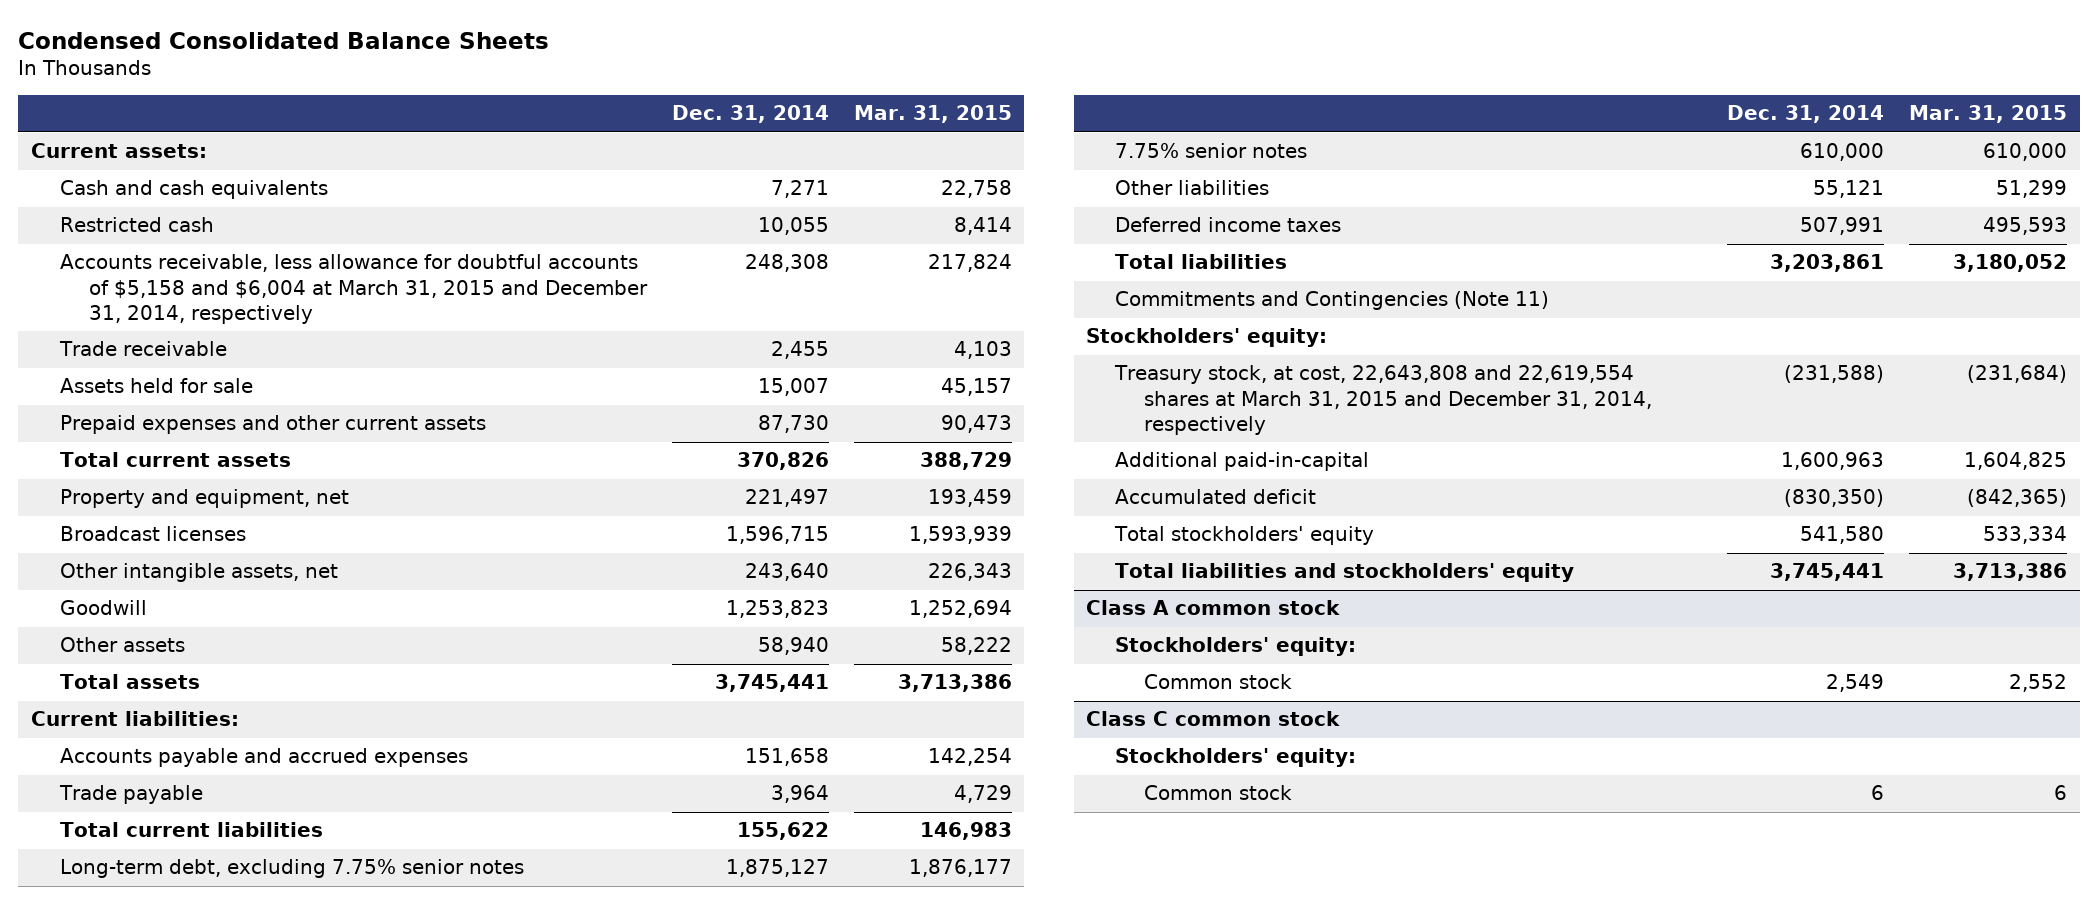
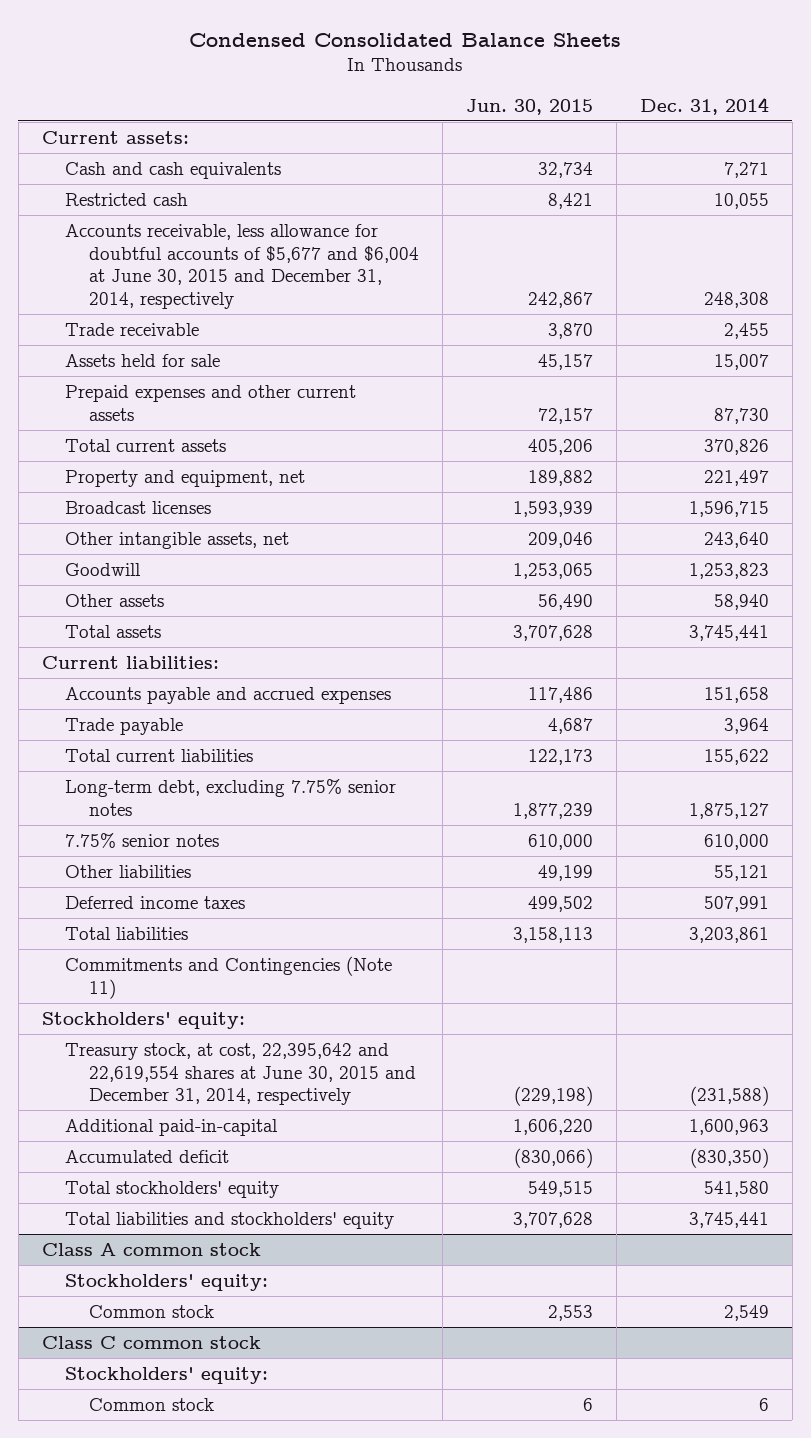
[853,105,1012,124] Mar. 31, 2015 -> none
none -> [465,98,593,115] Jun. 30, 2015
[59,254,648,325] Accounts receivable, less allowance for doubtful accounts of $5,158 and $6,004 at March 31, 2015 and December 31, 2014, respectively -> [65,223,420,309] Accounts receivable, less allowance for doubtful accounts of $5,677 and $6,004 at June 30, 2015 and December 31, 2014, respectively
[1114,365,1653,436] Treasury stock, at cost, 22,643,808 and 22,619,554 shares at March 31, 2015 and December 31, 2014, respectively -> [65,1042,417,1106] Treasury stock, at cost, 22,395,642 and 22,619,554 shares at June 30, 2015 and December 31, 2014, respectively

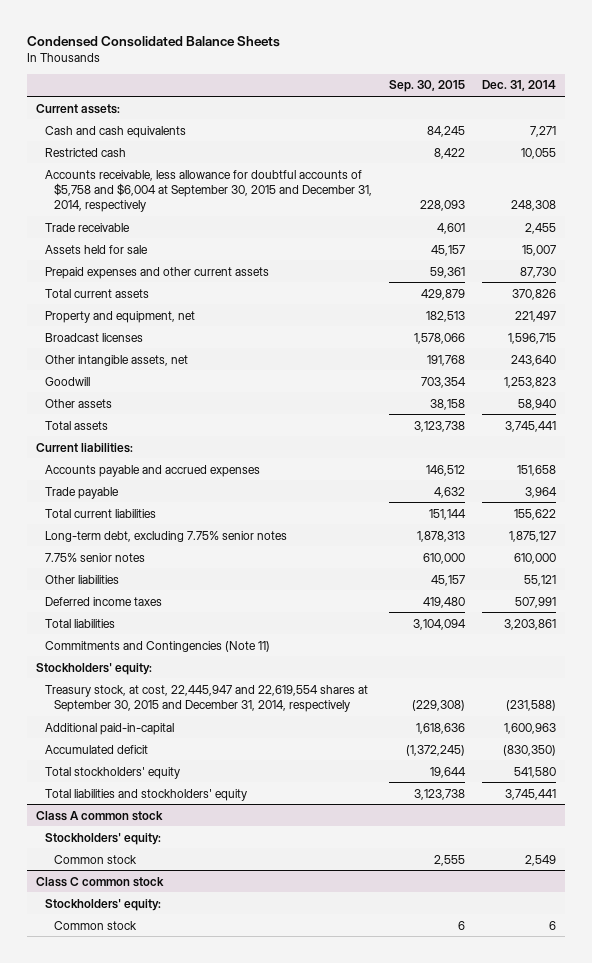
[465,98,593,115] Jun. 30, 2015 -> none
none -> [389,80,466,93] Sep. 30, 2015
[65,223,420,309] Accounts receivable, less allowance for doubtful accounts of $5,677 and $6,004 at June 30, 2015 and December 31, 2014, respectively -> [44,169,372,213] Accounts receivable, less allowance for doubtful accounts of $5,758 and $6,004 at September 30, 2015 and December 31, 2014, respectively
[65,1042,417,1106] Treasury stock, at cost, 22,395,642 and 22,619,554 shares at June 30, 2015 and December 31, 2014, respectively -> [44,684,368,712] Treasury stock, at cost, 22,445,947 and 22,619,554 shares at September 30, 2015 and December 31, 2014, respectively

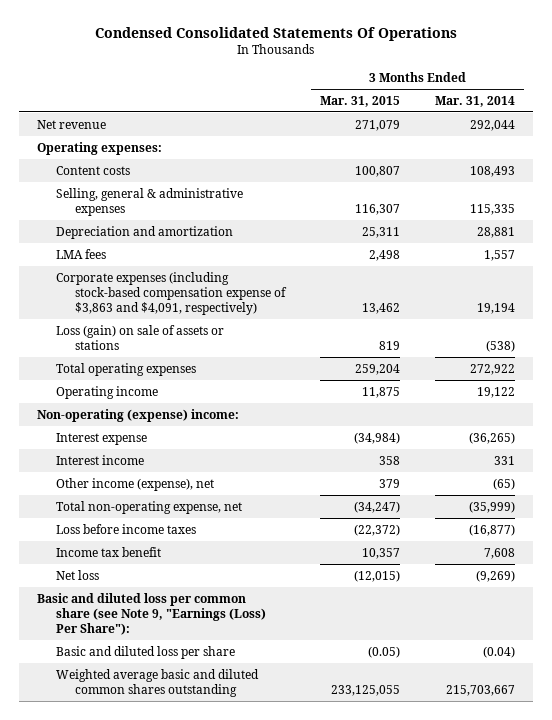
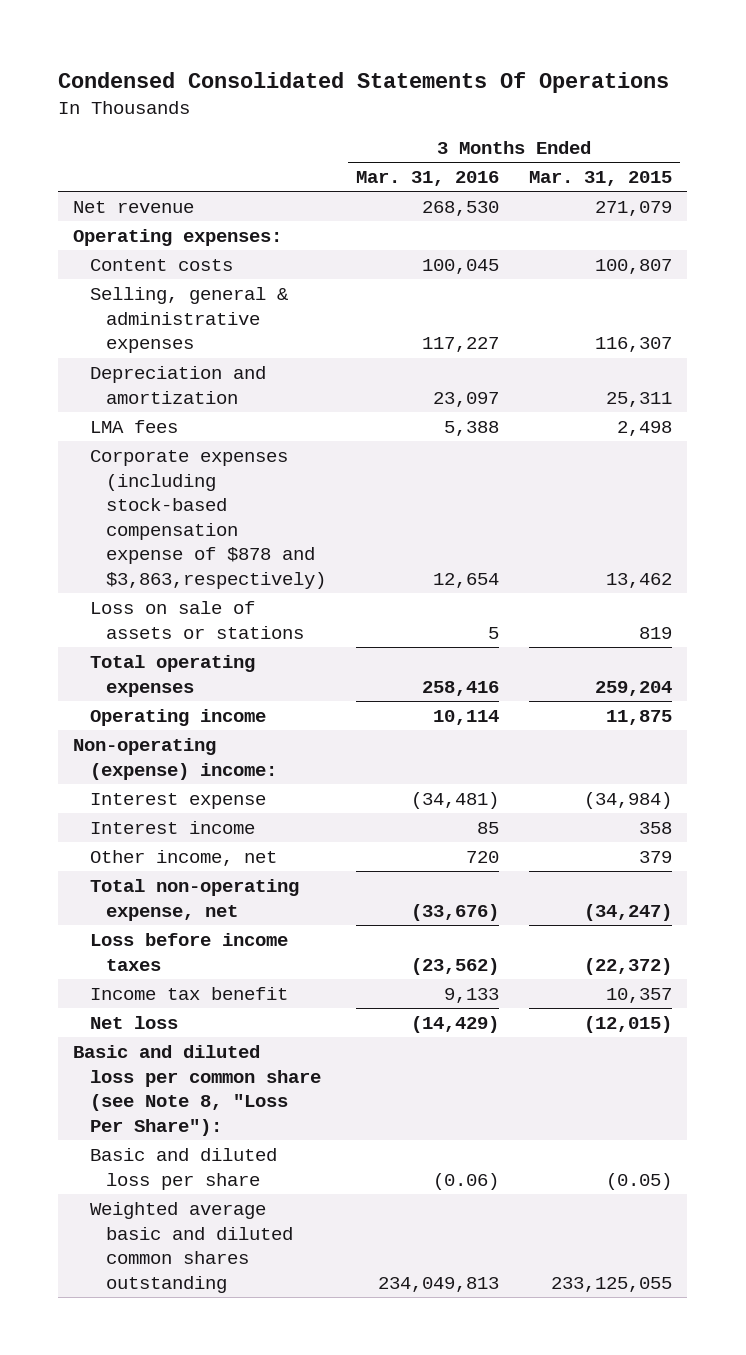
[435,95,516,107] Mar. 31, 2014 -> none
none -> [355,171,499,187] Mar. 31, 2016
[55,271,288,315] Corporate expenses (including stock-based compensation expense of $3,863 and $4,091, respectively) -> [89,449,326,590] Corporate expenses (including stock-based compensation expense of $878 and $3,863,respectively)
[55,324,224,350] Loss (gain) on sale of assets or stations -> [89,600,304,639] Loss on sale of assets or stations
[55,477,214,491] Other income (expense), net -> [89,849,277,866] Other income, net
[36,592,266,635] Basic and diluted loss per common share (see Note 9, "Earnings (Loss) Per Share"): -> [73,1044,321,1136] Basic and diluted loss per common share (see Note 8, "Loss Per Share"):

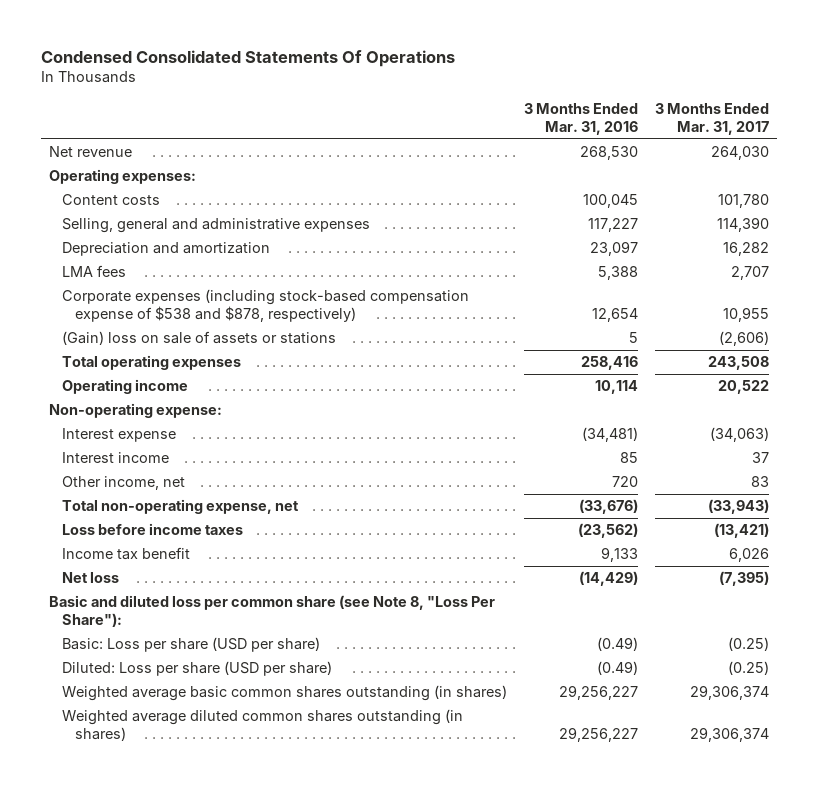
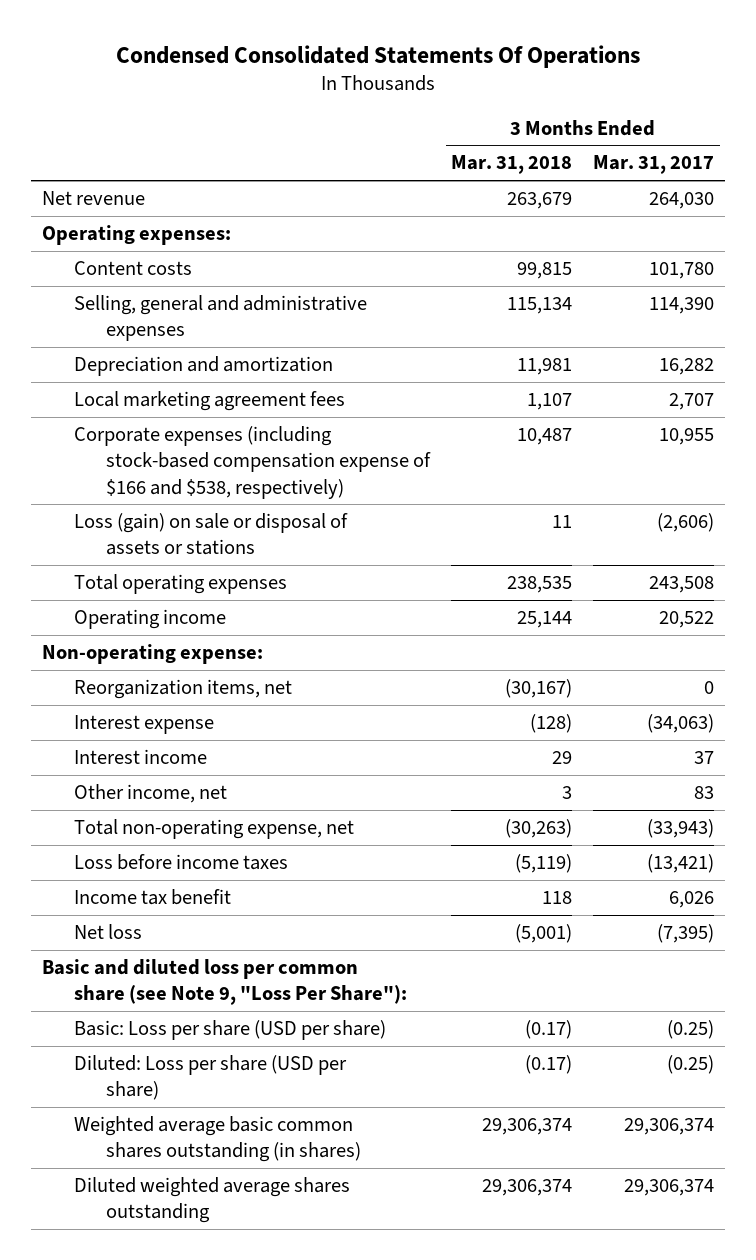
[523,102,638,135] 3 Months Ended Mar. 31, 2016 -> none
none -> [450,155,572,175] Mar. 31, 2018
[62,265,127,278] LMA fees -> [73,391,345,412] Local marketing agreement fees
[62,289,470,323] Corporate expenses (including stock-based compensation expense of $538 and $878, respectively) -> [73,426,431,499] Corporate expenses (including stock-based compensation expense of $166 and $538, respectively)
[62,331,337,346] (Gain) loss on sale of assets or stations -> [73,513,348,556] Loss (gain) on sale or disposal of assets or stations
none -> [73,679,292,700] Reorganization items, net
[49,595,496,628] Basic and diluted loss per common share (see Note 8, "Loss Per Share"): -> [41,959,407,1006] Basic and diluted loss per common share (see Note 9, "Loss Per Share"):
[62,709,464,742] Weighted average diluted common shares outstanding (in shares) -> [73,1177,350,1224] Diluted weighted average shares outstanding

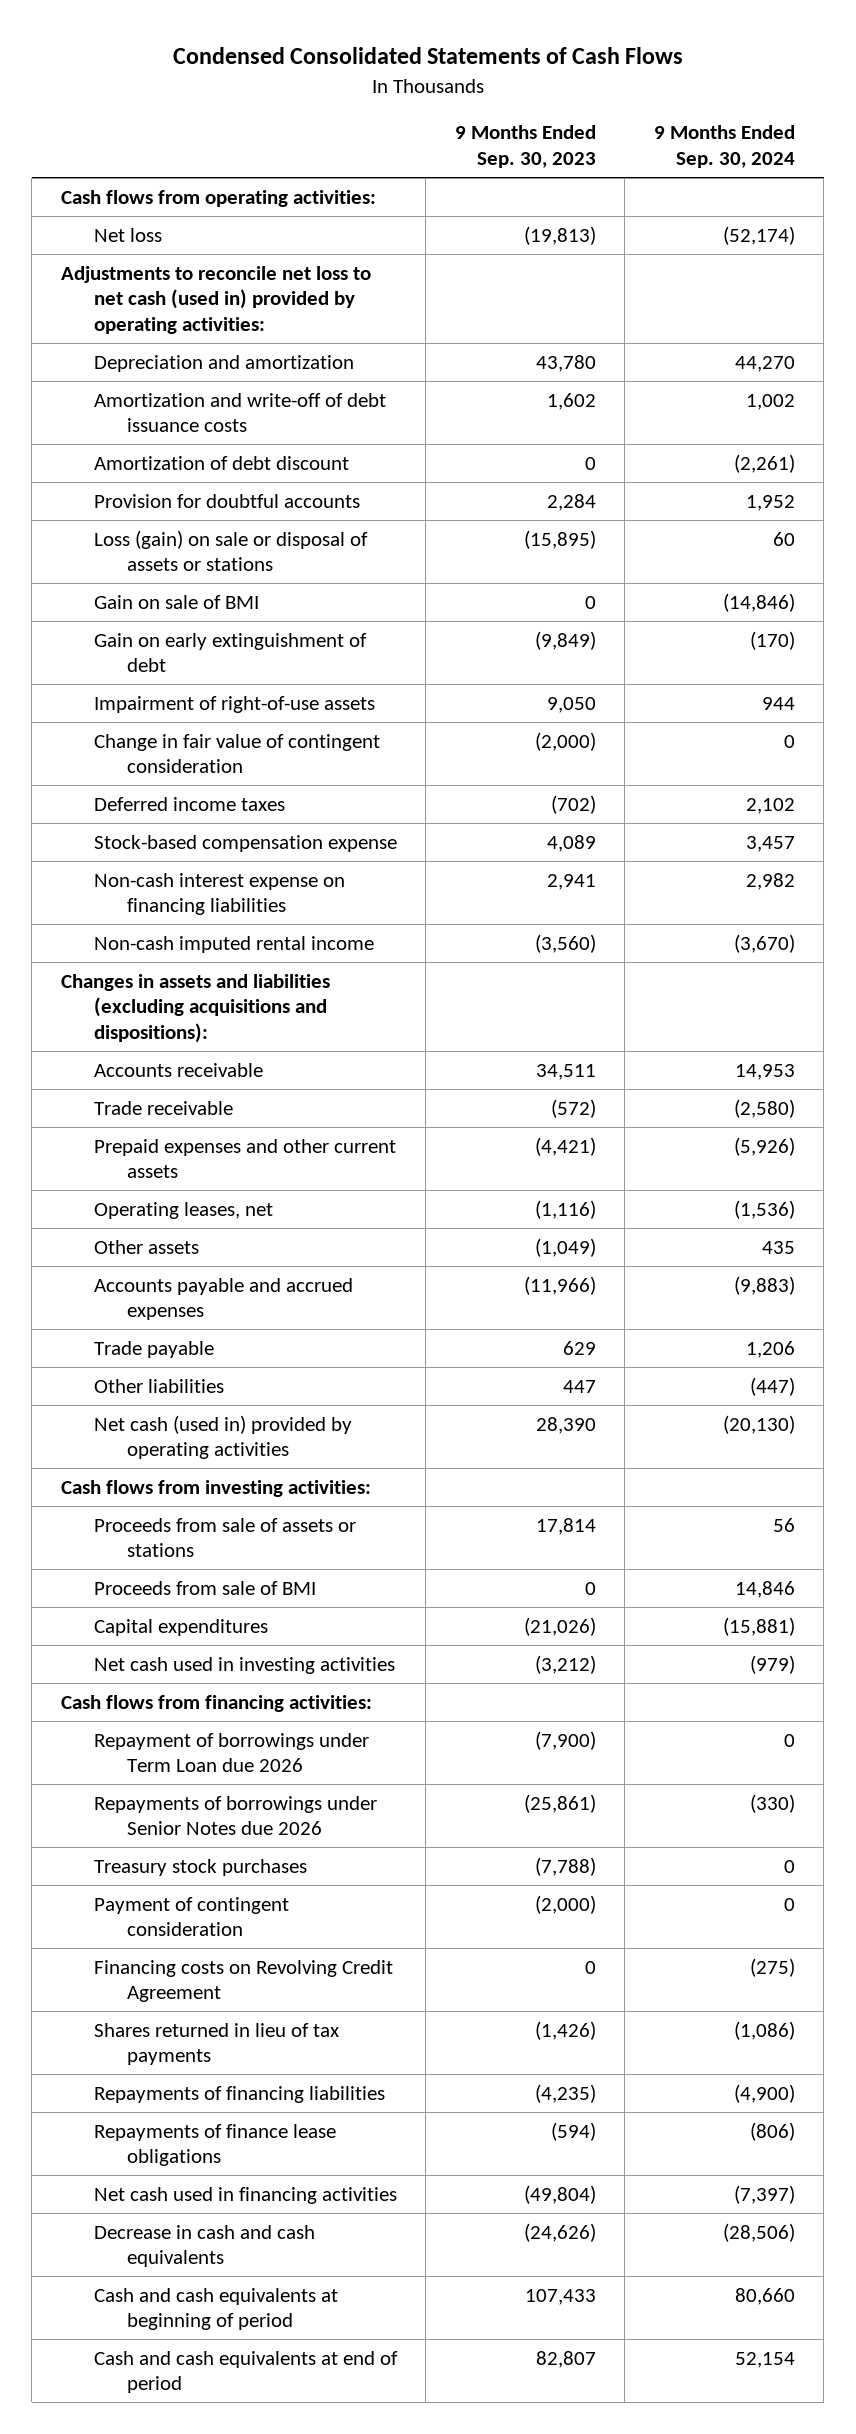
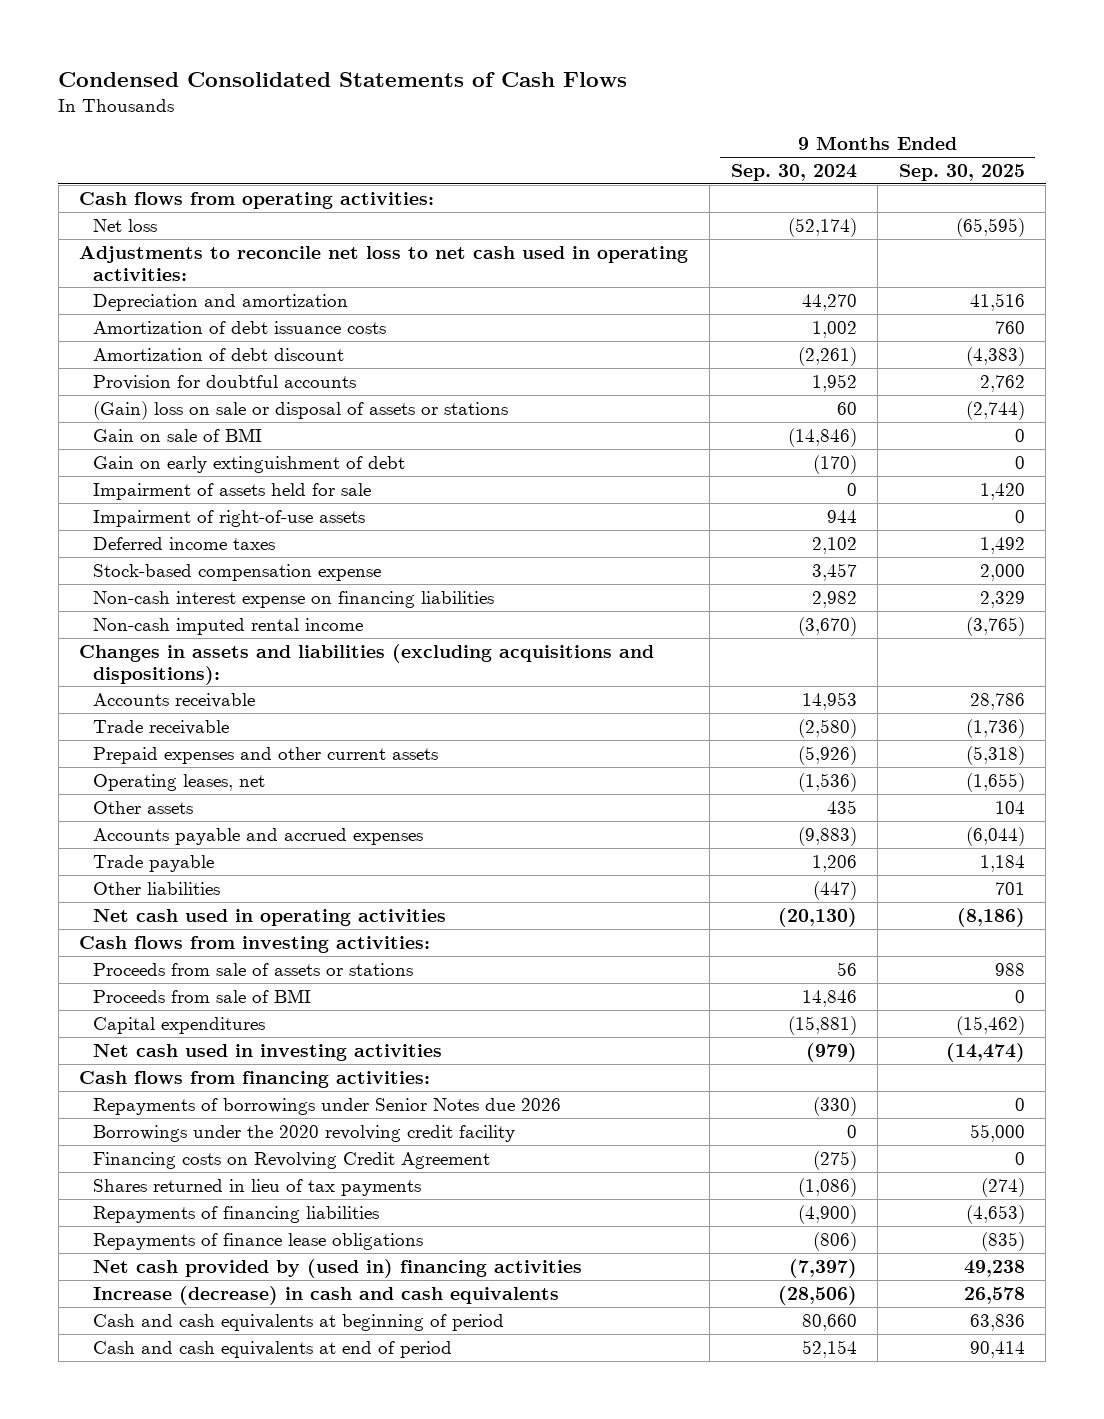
[454,125,596,169] 9 Months Ended Sep. 30, 2023 -> none
none -> [898,163,1025,181] Sep. 30, 2025
[60,265,371,335] Adjustments to reconcile net loss to net cash (used in) provided by operating activities: -> [79,245,689,281] Adjustments to reconcile net loss to net cash used in operating activities:
[93,392,386,433] Amortization and write-off of debt issuance costs -> [92,320,386,334] Amortization of debt issuance costs
[93,529,368,572] Loss (gain) on sale or disposal of assets or stations -> [92,400,508,420] (Gain) loss on sale or disposal of assets or stations
none -> [92,482,371,500] Impairment of assets held for sale
[93,733,380,774] Change in fair value of contingent consideration -> none
[93,1414,352,1460] Net cash (used in) provided by operating activities -> [92,908,446,926] Net cash used in operating activities
[93,1732,369,1773] Repayment of borrowings under Term Loan due 2026 -> none
[93,1858,307,1876] Treasury stock purchases -> none
[93,1896,289,1937] Payment of contingent consideration -> none
none -> [92,1124,515,1142] Borrowings under the 2020 revolving credit facility
[93,2186,397,2204] Net cash used in financing activities -> [92,1258,582,1278] Net cash provided by (used in) financing activities
[93,2224,315,2268] Decrease in cash and cash equivalents -> [92,1285,559,1305] Increase (decrease) in cash and cash equivalents

